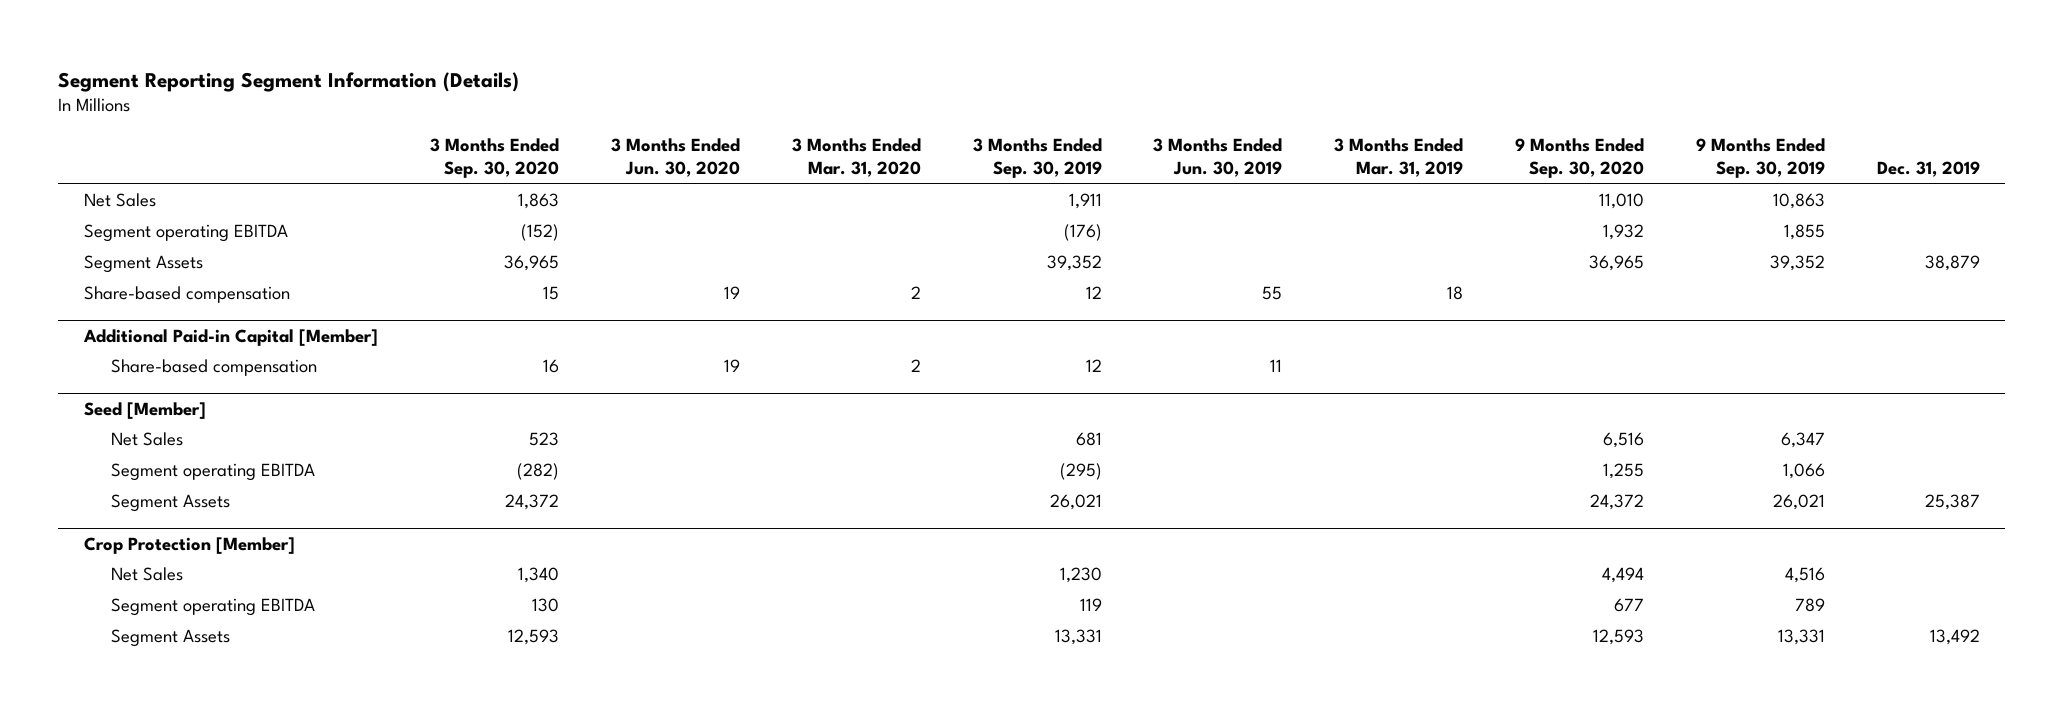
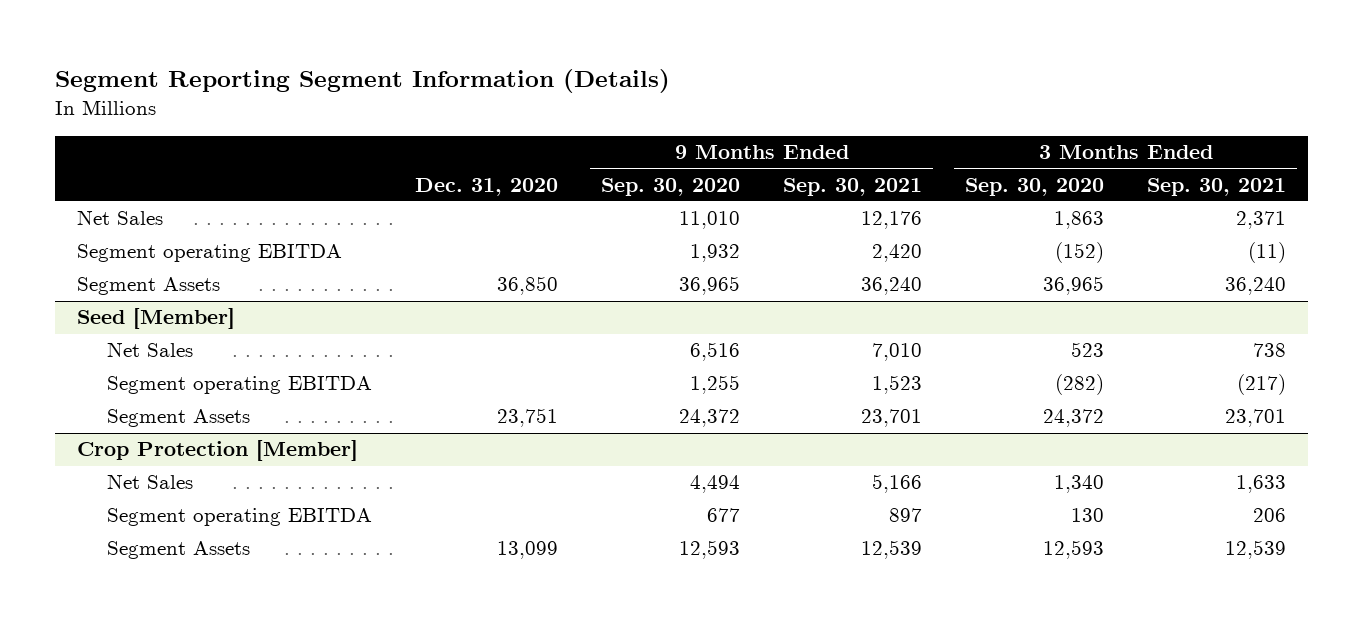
[610,138,740,178] 3 Months Ended Jun. 30, 2020 -> none
[791,138,921,178] 3 Months Ended Mar. 31, 2020 -> none
[972,138,1102,179] 3 Months Ended Sep. 30, 2019 -> none
[1153,138,1283,178] 3 Months Ended Jun. 30, 2019 -> none
[1334,138,1464,178] 3 Months Ended Mar. 31, 2019 -> none
[1695,138,1825,179] 9 Months Ended Sep. 30, 2019 -> none
[1876,161,1980,178] Dec. 31, 2019 -> none
none -> [415,177,559,196] Dec. 31, 2020
none -> [783,177,923,196] Sep. 30, 2021
none -> [1147,177,1287,196] Sep. 30, 2021
[84,286,291,304] Share-based compensation -> none
[83,329,379,347] Additional Paid-in Capital [Member] -> none
[111,359,318,377] Share-based compensation -> none

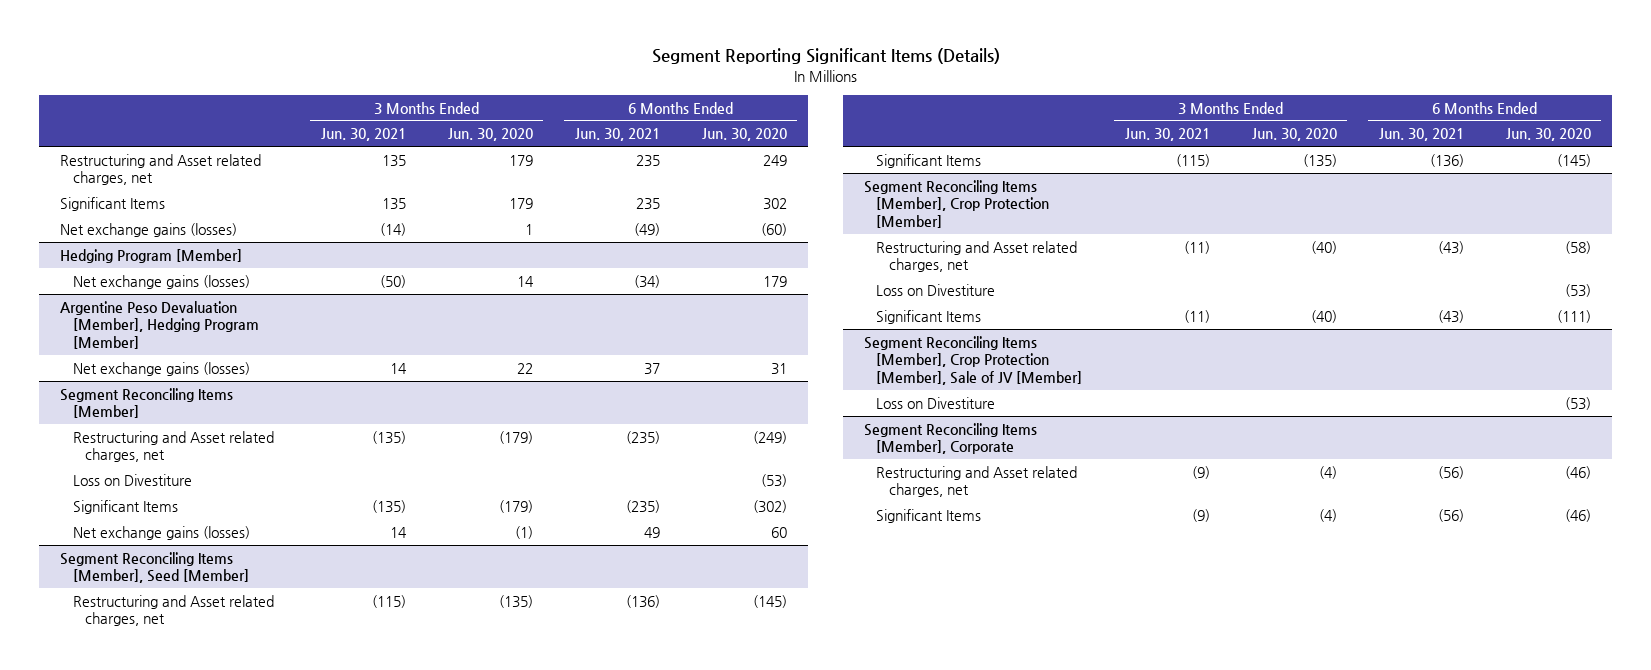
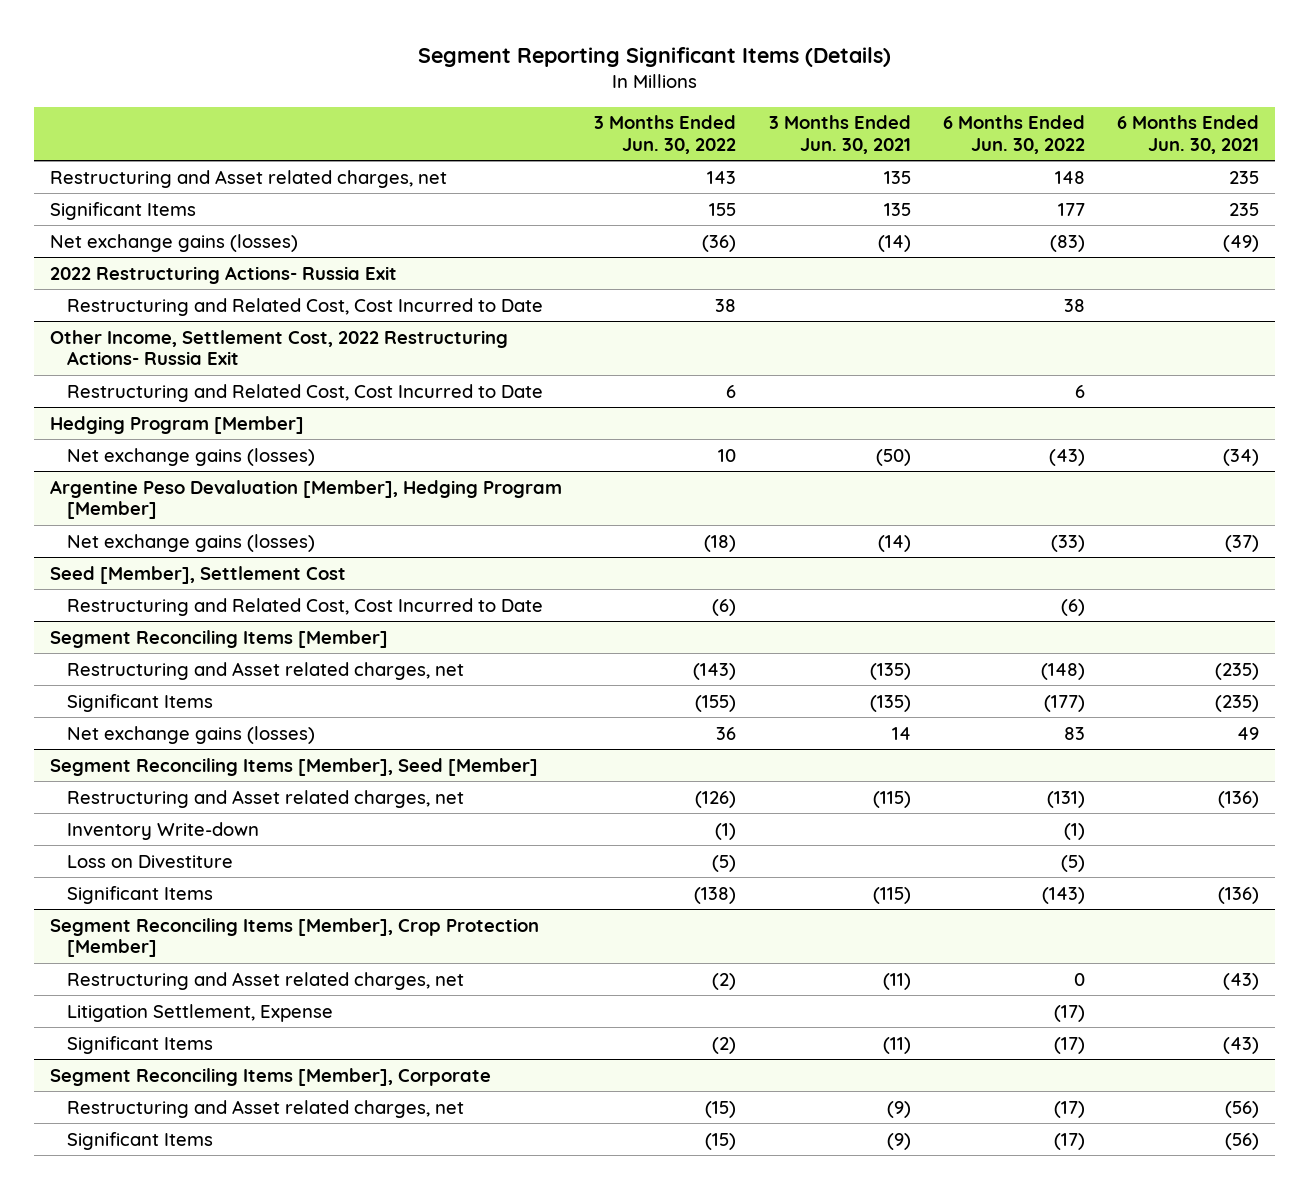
[447,128,533,142] Jun. 30, 2020 -> none
[701,128,787,142] Jun. 30, 2020 -> none
none -> [594,115,737,154] 3 Months Ended Jun. 30, 2022
none -> [942,115,1085,154] 6 Months Ended Jun. 30, 2022
none -> [50,265,398,284] 2022 Restructuring Actions- Russia Exit
none -> [66,297,543,316] Restructuring and Related Cost, Cost Incurred to Date
none -> [50,329,509,366] Other Income, Settlement Cost, 2022 Restructuring Actions- Russia Exit
none -> [66,383,543,402] Restructuring and Related Cost, Cost Incurred to Date
[389,362,407,374] 14 -> [877,534,911,552] (14)
[643,362,660,375] 37 -> [1224,534,1259,552] (37)
none -> [50,565,347,584] Seed [Member], Settlement Cost
none -> [66,597,543,616] Restructuring and Related Cost, Cost Incurred to Date
[72,473,192,486] Loss on Divestiture -> none
none -> [66,821,259,840] Inventory Write-down
none -> [66,854,233,868] Loss on Divestiture
[876,283,996,296] Loss on Divestiture -> none
none -> [66,1003,333,1022] Litigation Settlement, Expense
[864,335,1083,385] Segment Reconciling Items [Member], Crop Protection [Member], Sale of JV [Member] -> none
[876,396,996,409] Loss on Divestiture -> none

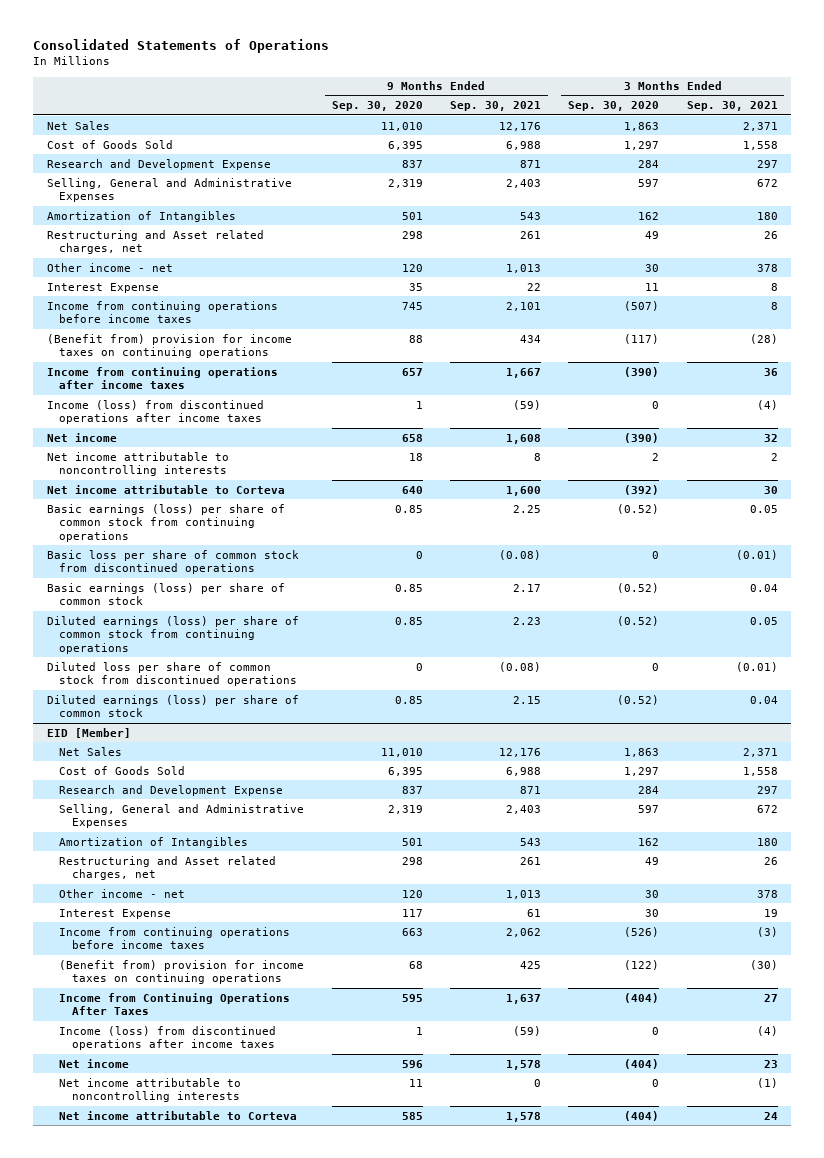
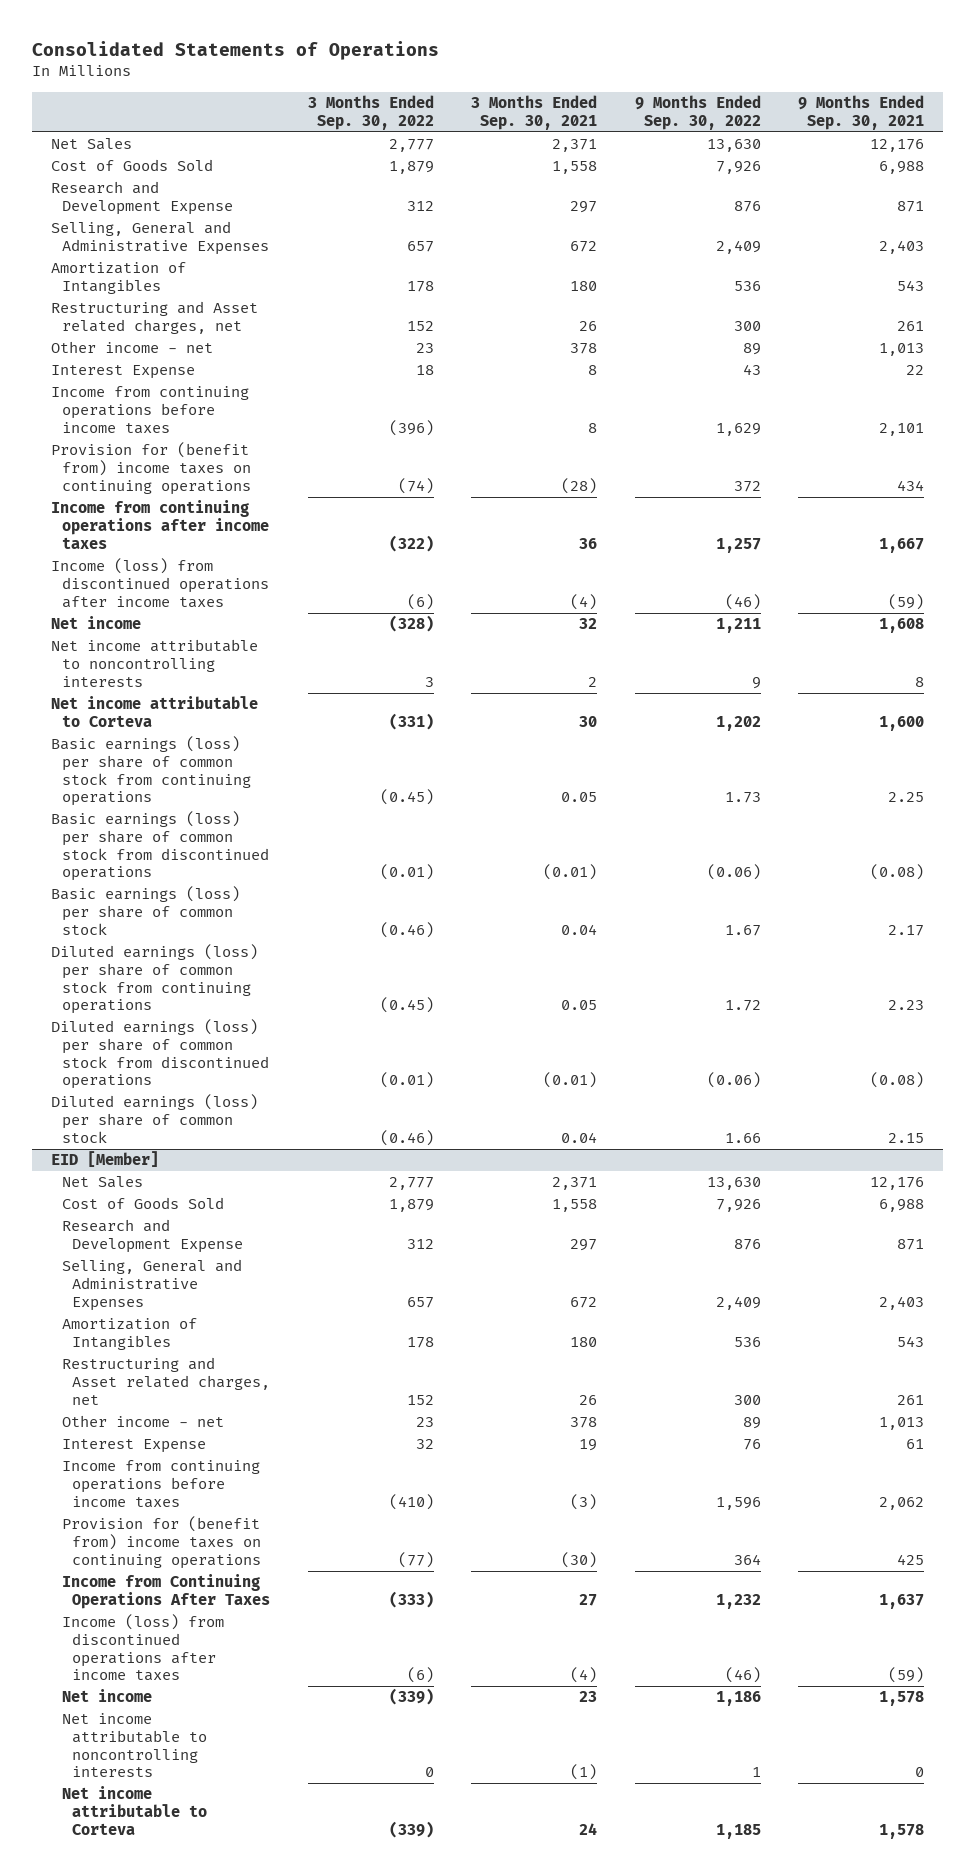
[331,101,423,112] Sep. 30, 2020 -> none
[568,101,660,112] Sep. 30, 2020 -> none
none -> [307,95,434,130] 3 Months Ended Sep. 30, 2022
none -> [634,95,761,130] 9 Months Ended Sep. 30, 2022
[46,333,292,359] (Benefit from) provision for income taxes on continuing operations -> [51,442,251,495] Provision for (benefit from) income taxes on continuing operations
[46,549,299,575] Basic loss per share of common stock from discontinued operations -> [51,811,269,882] Basic earnings (loss) per share of common stock from discontinued operations
[46,661,298,687] Diluted loss per share of common stock from discontinued operations -> [51,1019,269,1090] Diluted earnings (loss) per share of common stock from discontinued operations
[59,959,305,985] (Benefit from) provision for income taxes on continuing operations -> [61,1516,262,1569] Provision for (benefit from) income taxes on continuing operations

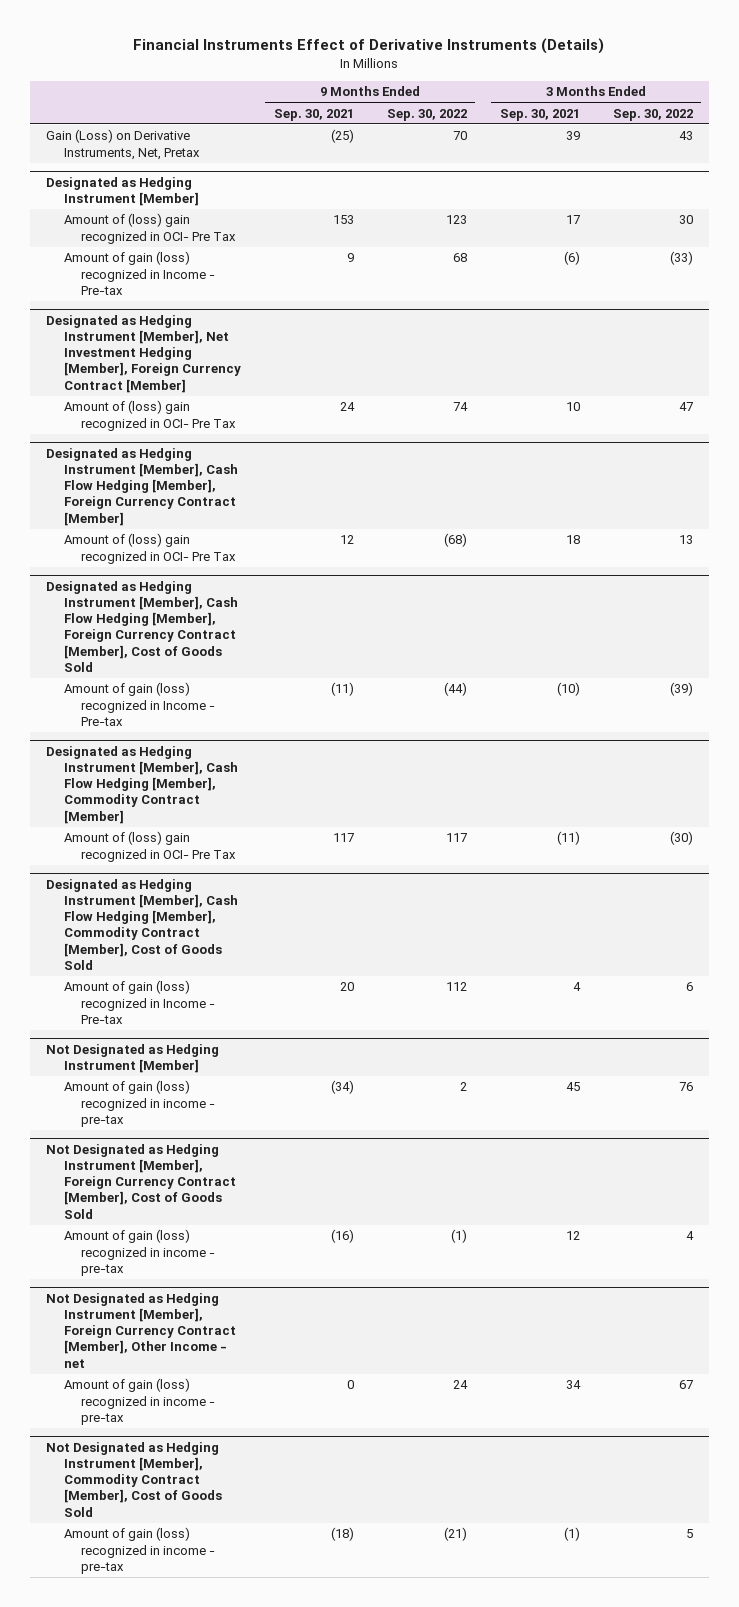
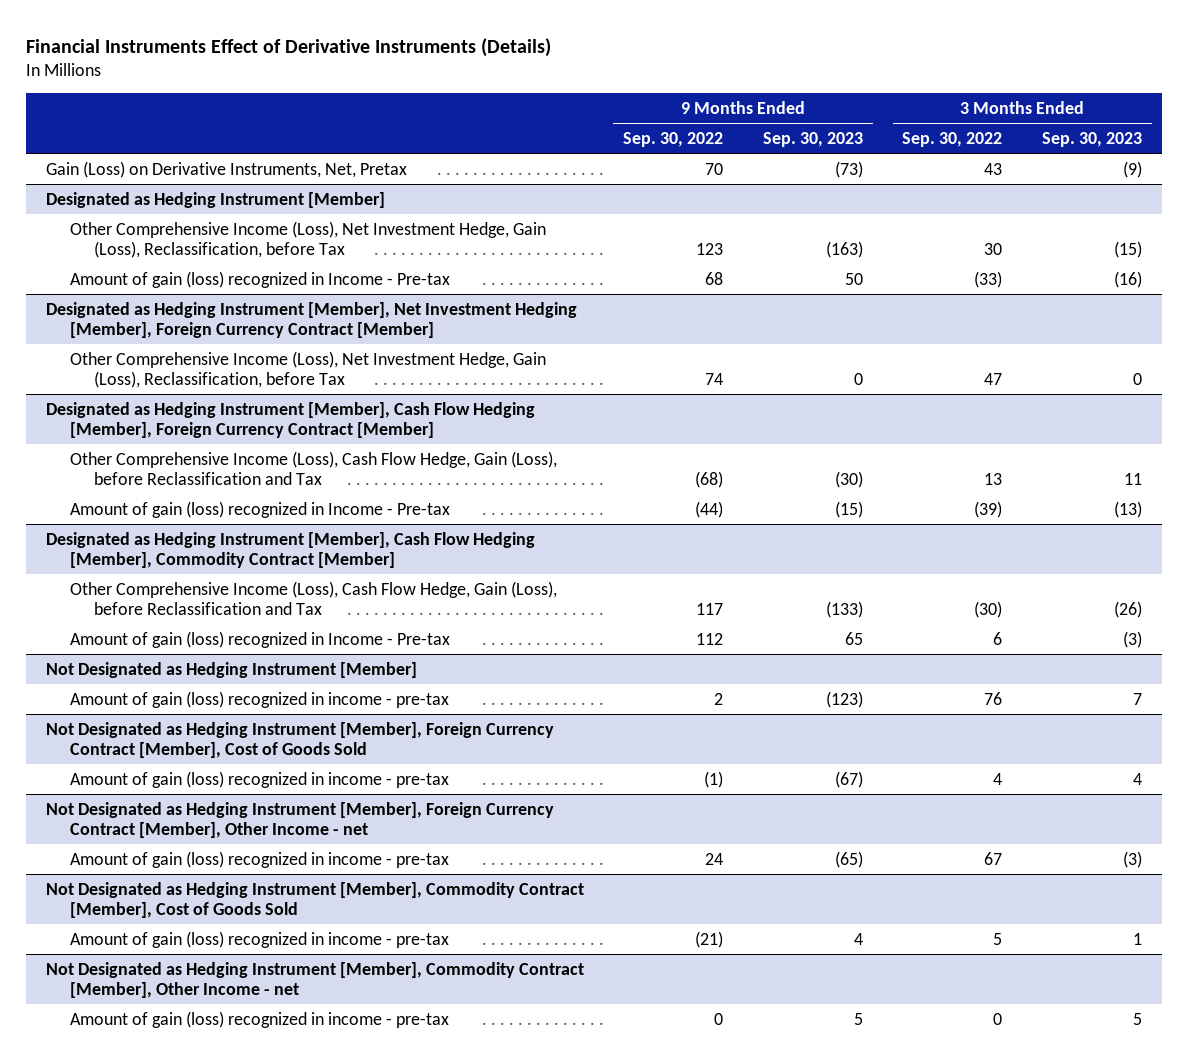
[273,108,354,121] Sep. 30, 2021 -> none
[499,108,580,121] Sep. 30, 2021 -> none
none -> [762,131,863,147] Sep. 30, 2023
none -> [1041,131,1142,147] Sep. 30, 2023
[63,213,237,244] Amount of (loss) gain recognized in OCI- Pre Tax -> [70,220,547,258] Other Comprehensive Income (Loss), Net Investment Hedge, Gain (Loss), Reclassification, before Tax
[63,400,237,431] Amount of (loss) gain recognized in OCI- Pre Tax -> [70,350,547,388] Other Comprehensive Income (Loss), Net Investment Hedge, Gain (Loss), Reclassification, before Tax
[46,580,238,672] Designated as Hedging Instrument [Member], Cash Flow Hedging [Member], Foreign Currency Contract [Member], Cost of Goods Sold -> none
[63,533,237,564] Amount of (loss) gain recognized in OCI- Pre Tax -> [70,450,558,485] Other Comprehensive Income (Loss), Cash Flow Hedge, Gain (Loss), before Reclassification and Tax
[46,878,238,970] Designated as Hedging Instrument [Member], Cash Flow Hedging [Member], Commodity Contract [Member], Cost of Goods Sold -> none
[63,831,237,862] Amount of (loss) gain recognized in OCI- Pre Tax -> [70,580,558,615] Other Comprehensive Income (Loss), Cash Flow Hedge, Gain (Loss), before Reclassification and Tax
none -> [45,961,584,998] Not Designated as Hedging Instrument [Member], Commodity Contract [Member], Other Income - net
none -> [70,1010,450,1028] Amount of gain (loss) recognized in income - pre-tax

